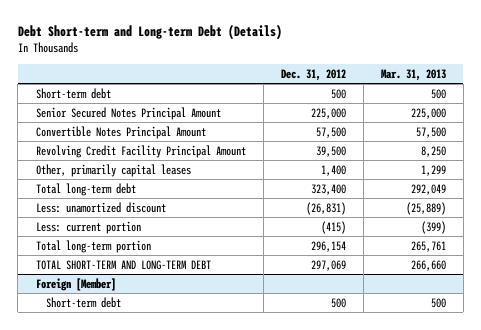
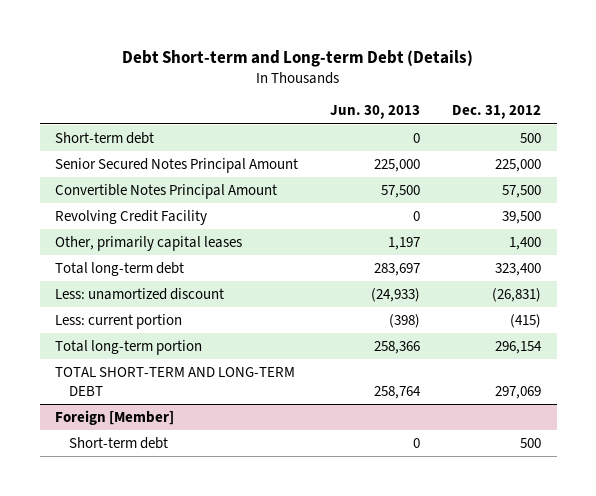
[380,68,446,81] Mar. 31, 2013 -> none
none -> [330,105,421,120] Jun. 30, 2013
[35,144,246,158] Revolving Credit Facility Principal Amount -> [55,209,208,225] Revolving Credit Facility

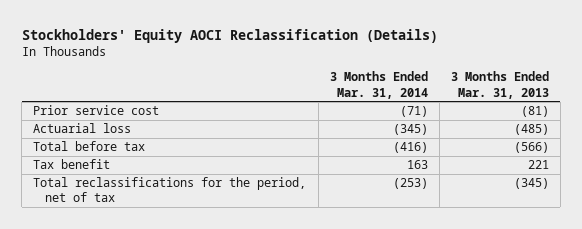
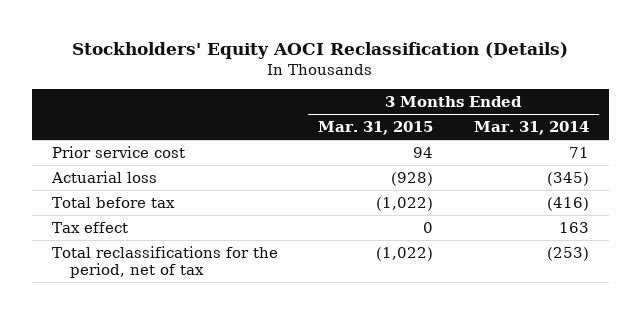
[450,71,549,99] 3 Months Ended Mar. 31, 2013 -> none
none -> [318,121,434,136] Mar. 31, 2015
[399,106,428,118] (71) -> [568,146,589,158] 71
[33,159,111,170] Tax benefit -> [51,221,128,233] Tax effect

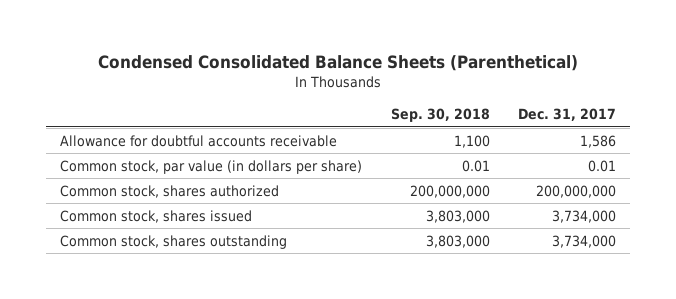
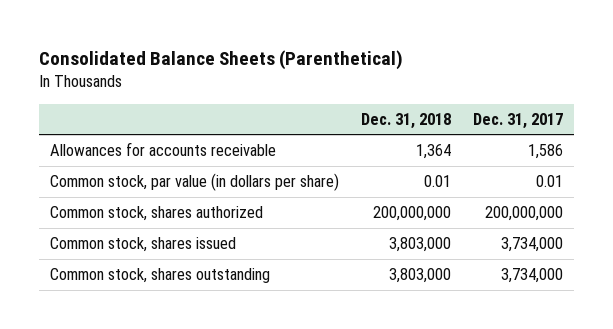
[98,55,579,72] Condensed Consolidated Balance Sheets (Parenthetical) -> [38,49,403,70] Consolidated Balance Sheets (Parenthetical)
[390,108,490,123] Sep. 30, 2018 -> none
none -> [361,112,452,129] Dec. 31, 2018
[60,134,338,147] Allowance for doubtful accounts receivable -> [50,142,277,157] Allowances for accounts receivable

